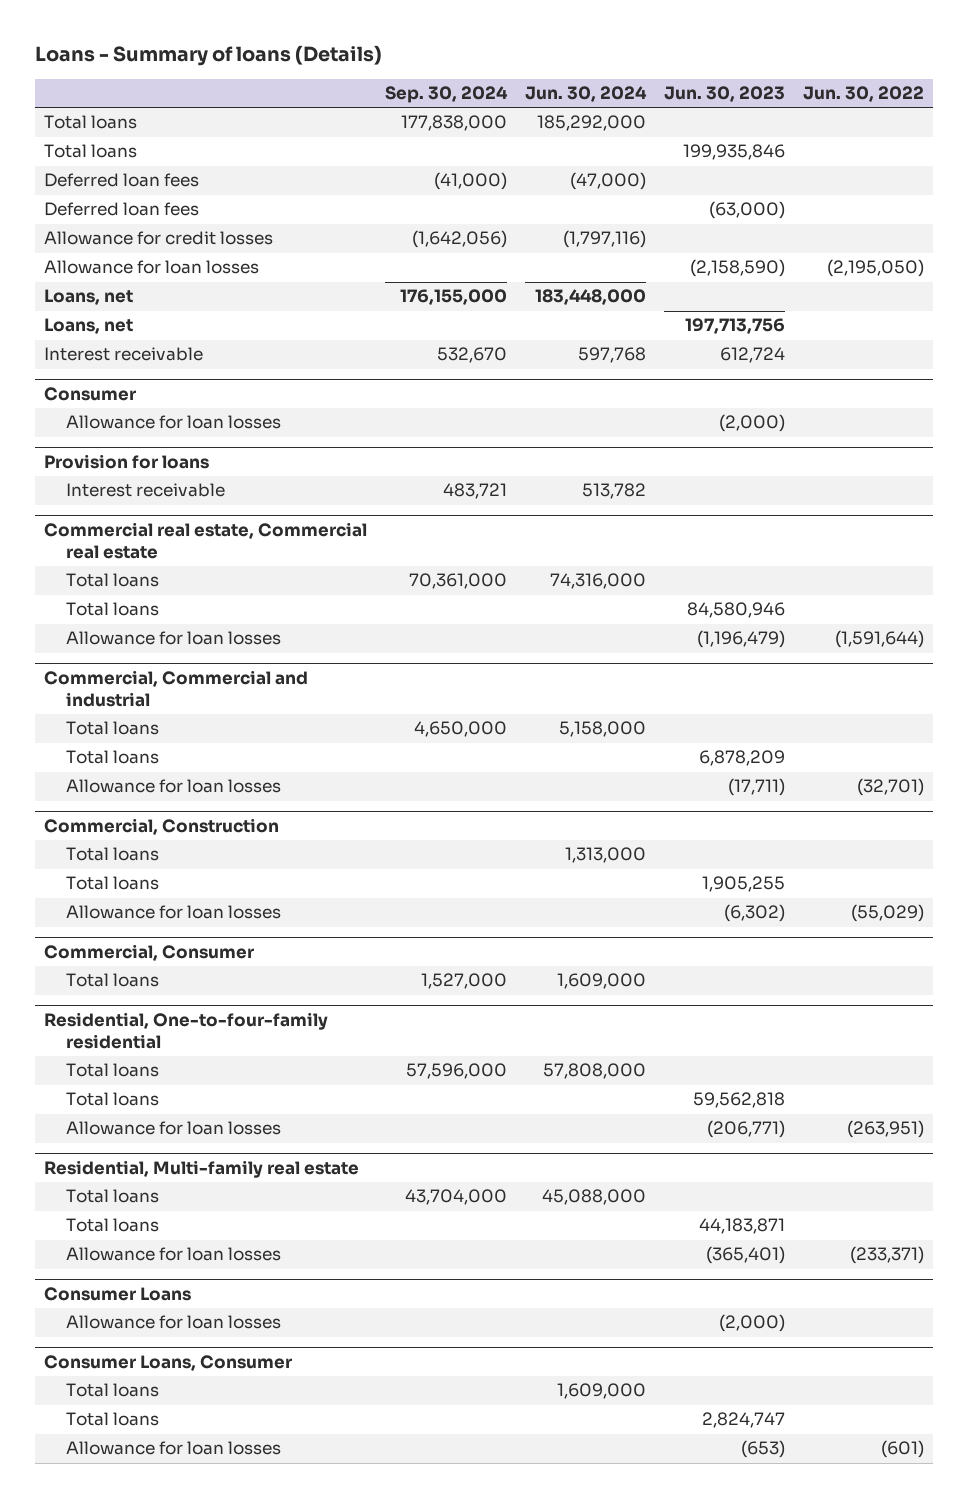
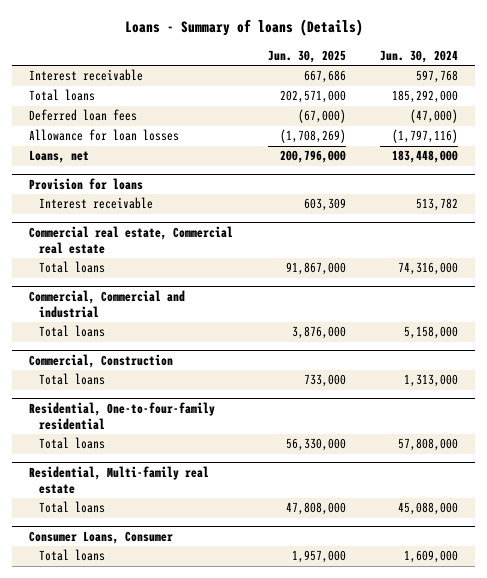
[385,86,509,104] Sep. 30, 2024 -> none
[664,86,786,103] Jun. 30, 2023 -> none
[803,86,925,103] Jun. 30, 2022 -> none
none -> [267,49,346,63] Jun. 30, 2025
[43,347,203,362] Interest receivable -> [29,69,144,82] Interest receivable
[43,144,137,159] Total loans -> none
[43,202,199,217] Deferred loan fees -> none
[43,260,259,275] Allowance for loan losses -> none
[43,231,273,246] Allowance for credit losses -> [29,129,180,142] Allowance for loan losses
[43,318,133,335] Loans, net -> none
[43,387,136,402] Consumer -> none
[66,415,282,430] Allowance for loan losses -> none
[66,602,160,617] Total loans -> none
[66,631,282,646] Allowance for loan losses -> none
[66,750,160,765] Total loans -> none
[66,779,282,794] Allowance for loan losses -> none
[66,876,160,891] Total loans -> none
[66,905,282,920] Allowance for loan losses -> none
[43,944,254,962] Commercial, Consumer -> none
[66,973,160,988] Total loans -> none
[66,1092,160,1107] Total loans -> none
[66,1121,282,1136] Allowance for loan losses -> none
[66,1218,160,1233] Total loans -> none
[66,1247,282,1262] Allowance for loan losses -> none
[43,1287,191,1302] Consumer Loans -> none
[66,1315,282,1330] Allowance for loan losses -> none
[66,1412,160,1427] Total loans -> none
[66,1441,282,1456] Allowance for loan losses -> none

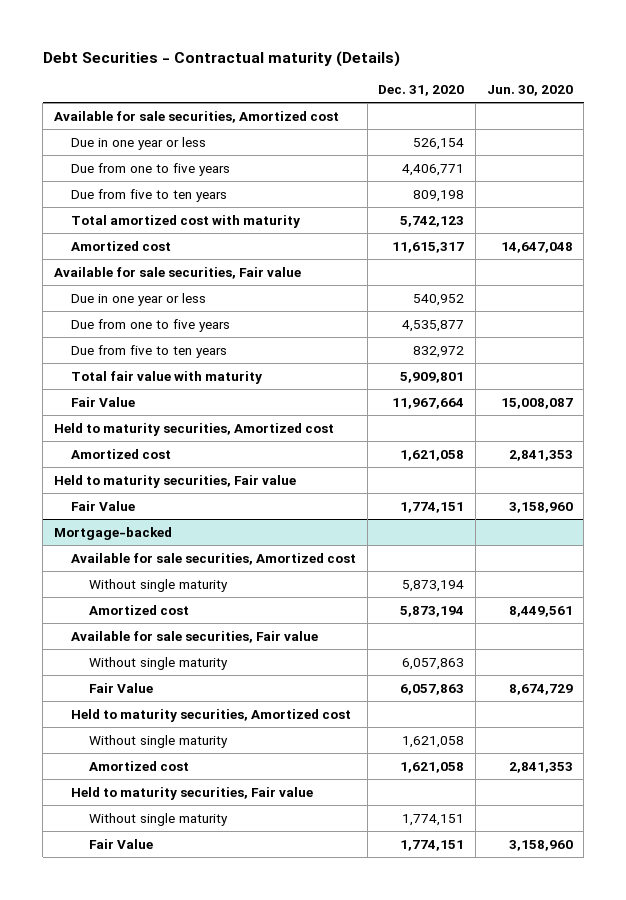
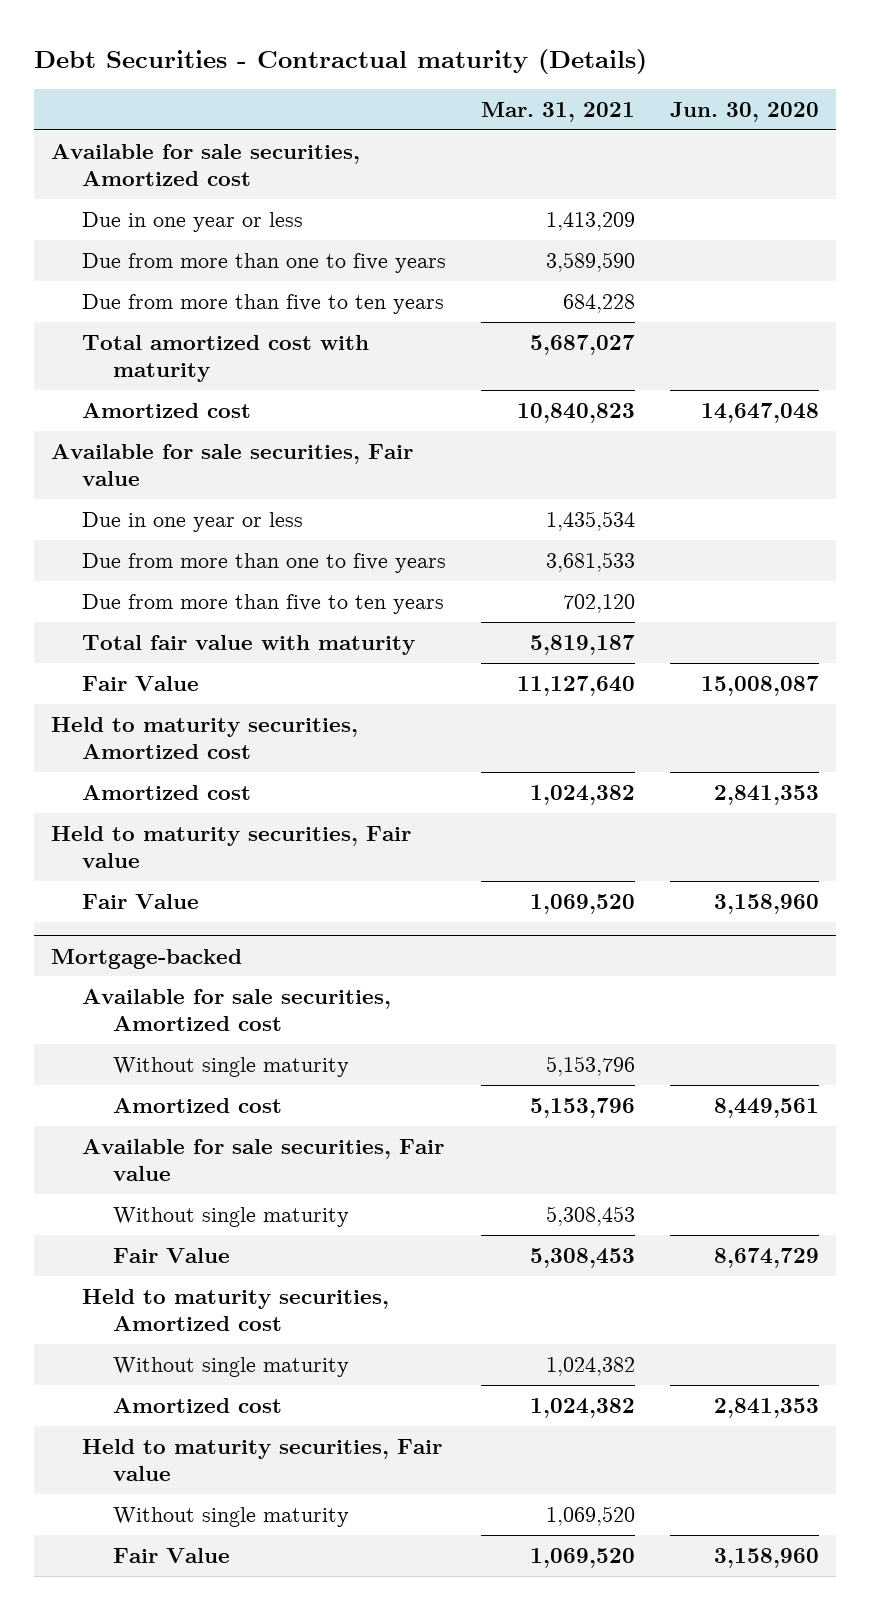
[378,85,465,97] Dec. 31, 2020 -> none
none -> [480,102,635,123] Mar. 31, 2021
[71,162,231,176] Due from one to five years -> [82,252,447,273] Due from more than one to five years
[71,188,228,202] Due from five to ten years -> [82,293,445,314] Due from more than five to ten years
[71,318,231,332] Due from one to five years -> [82,552,447,573] Due from more than one to five years
[71,344,228,358] Due from five to ten years -> [82,593,445,614] Due from more than five to ten years

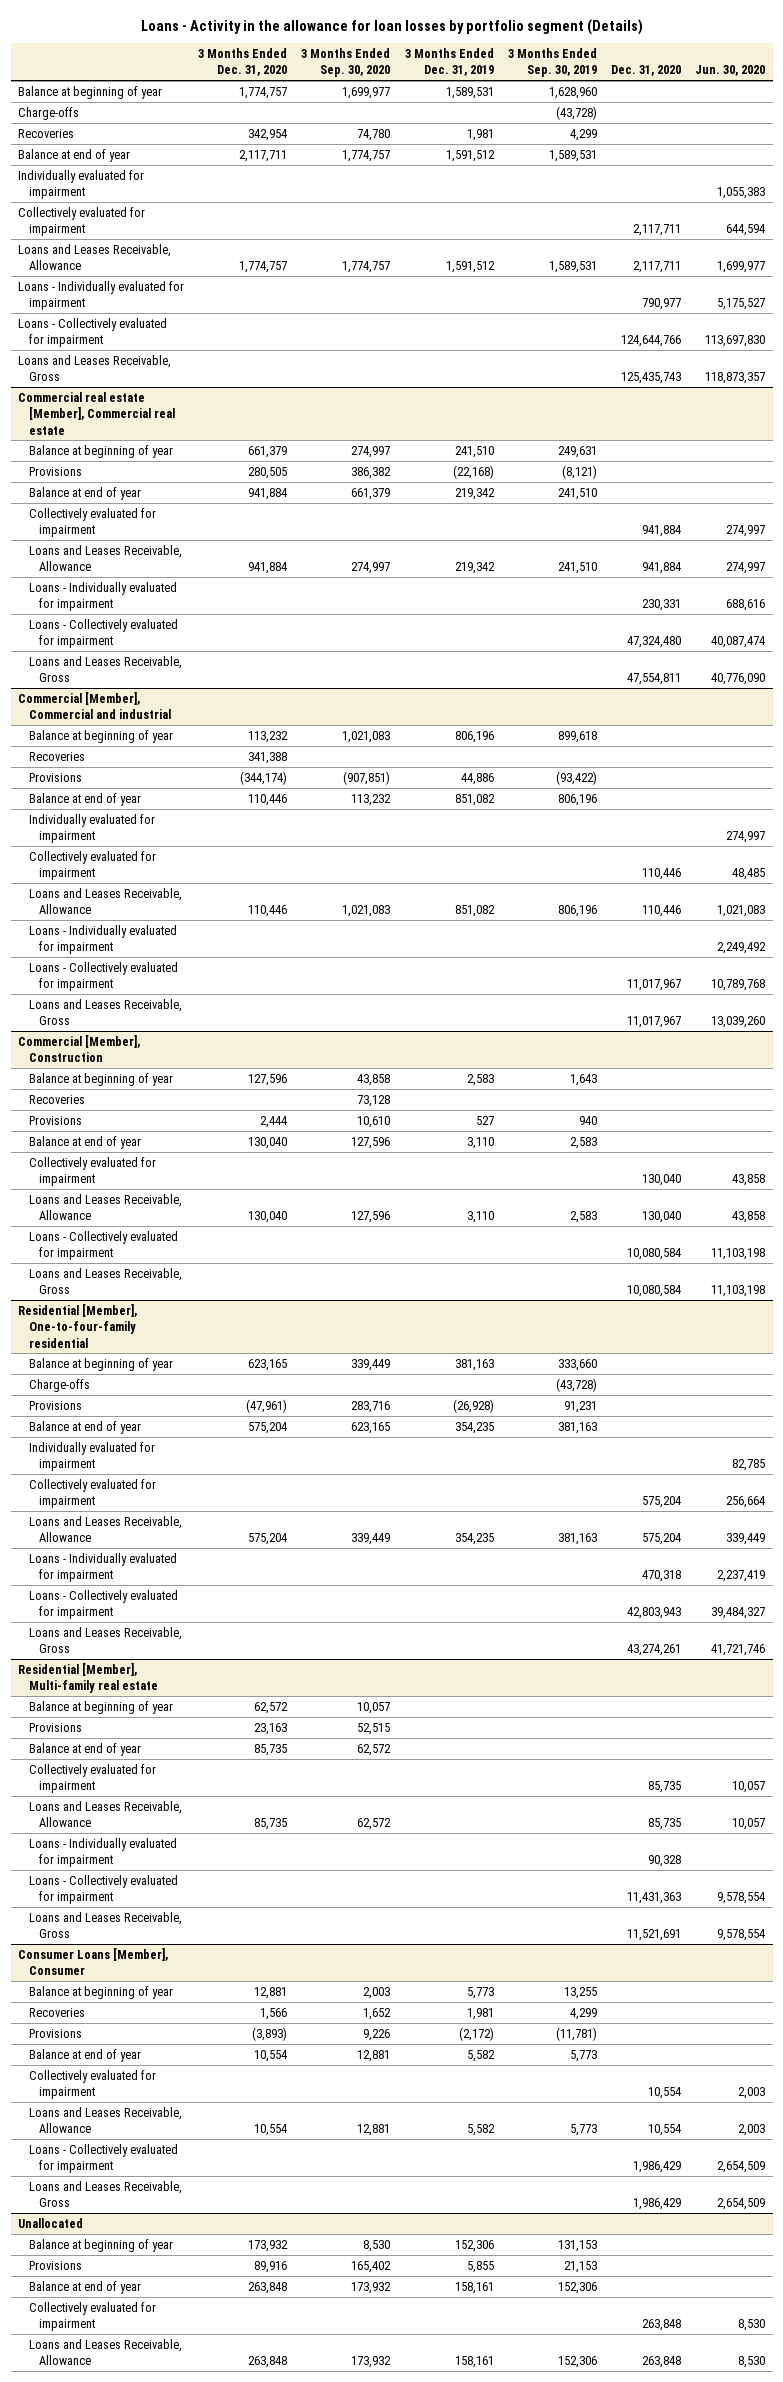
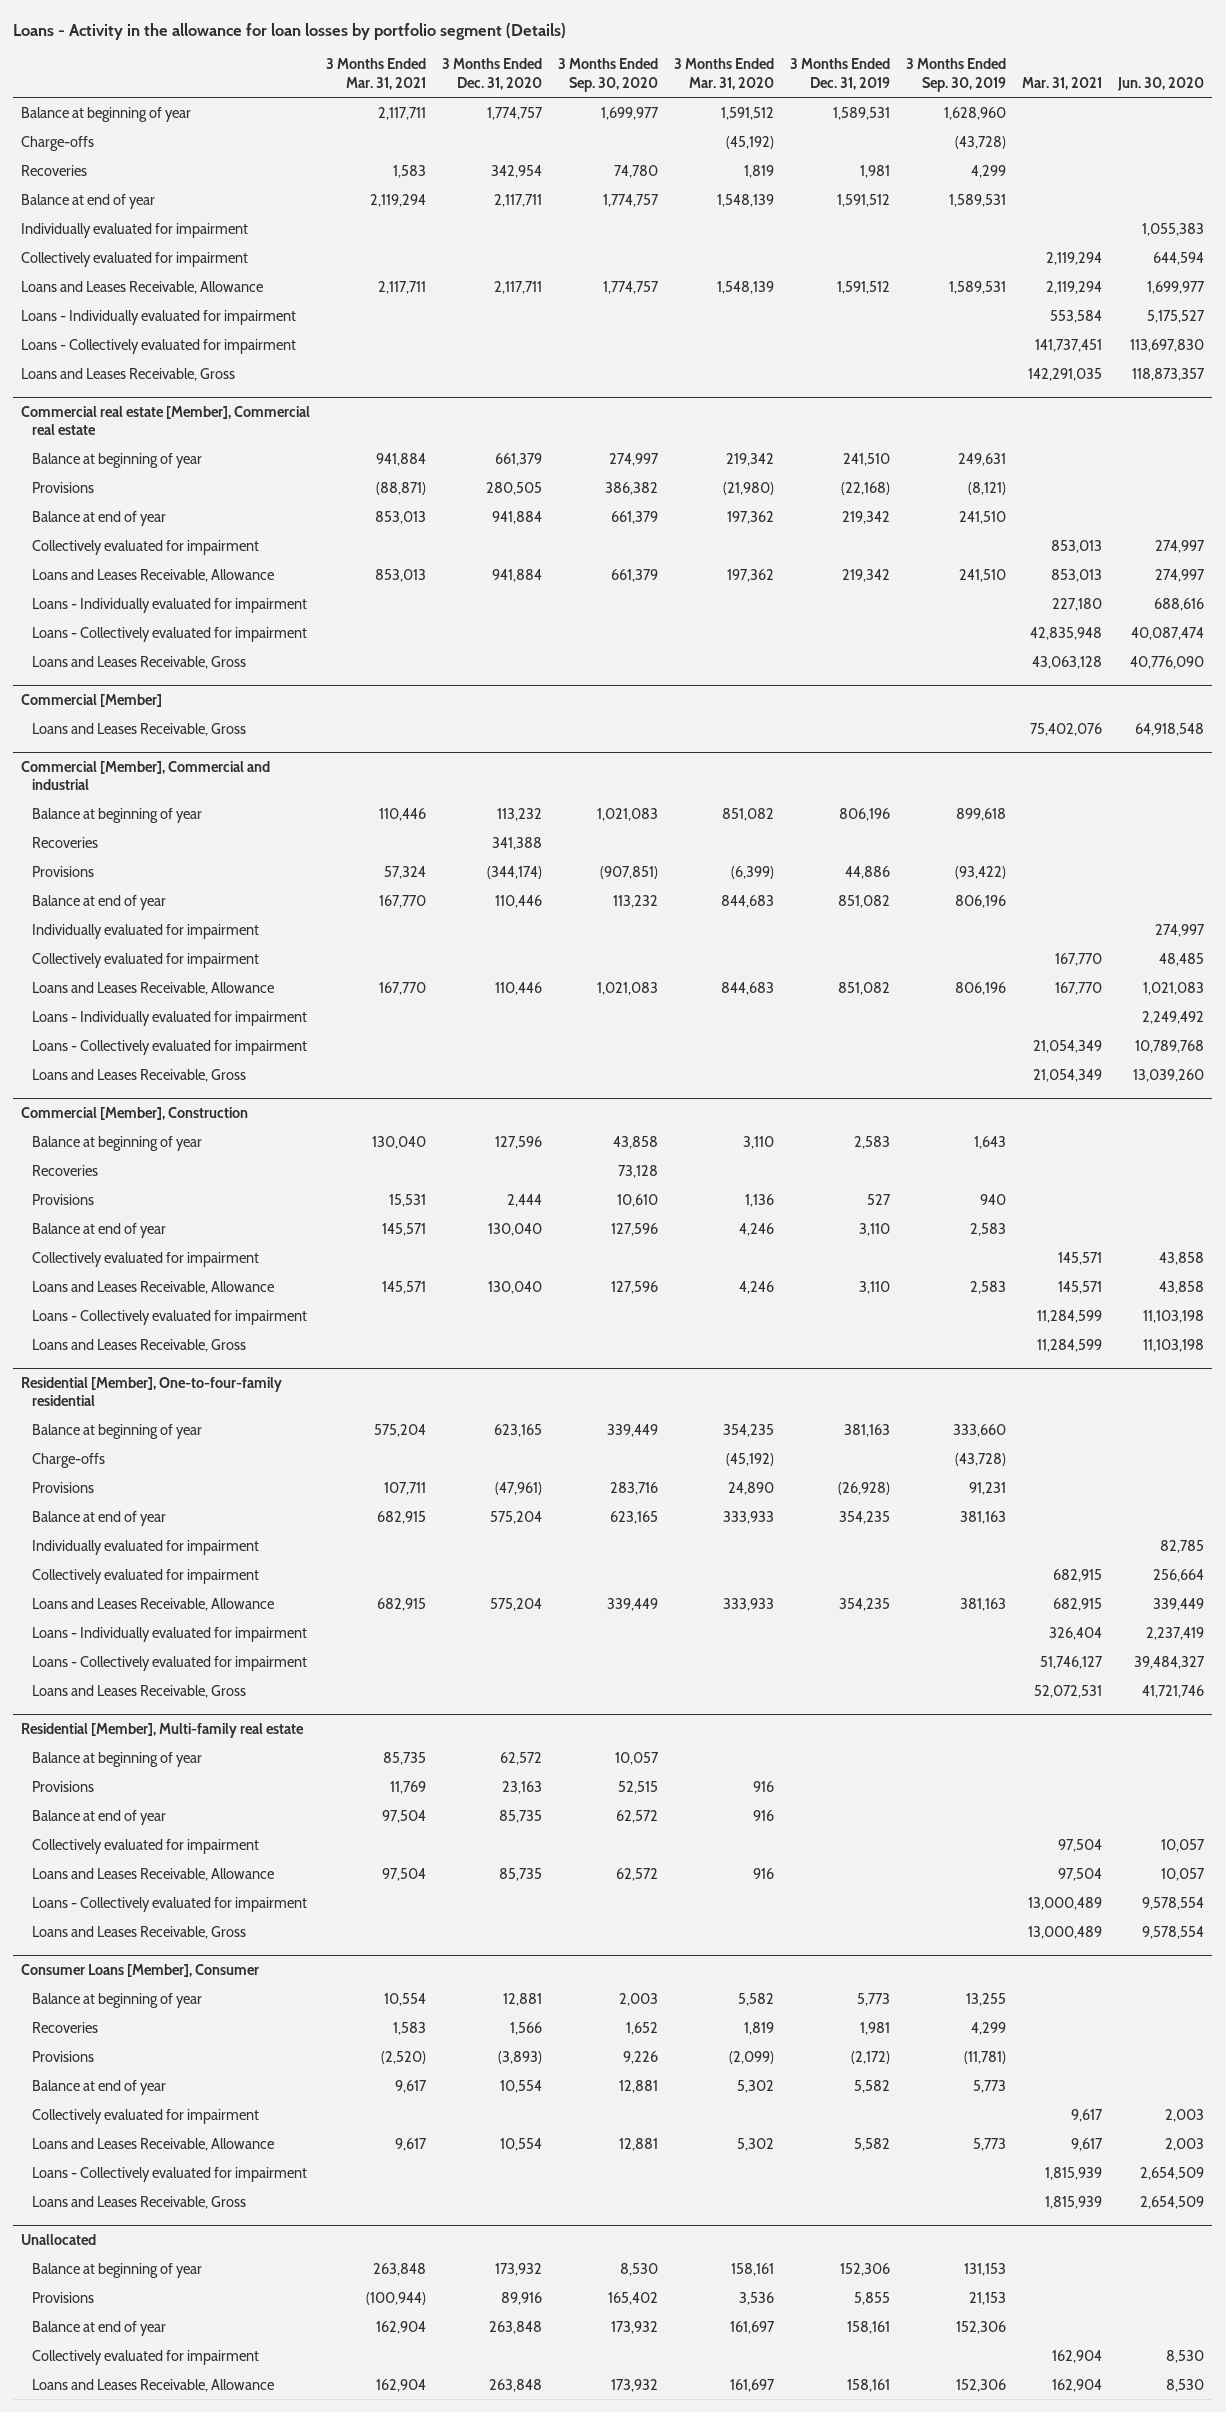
[611,65,682,77] Dec. 31, 2020 -> none
none -> [326,58,427,90] 3 Months Ended Mar. 31, 2021
none -> [674,58,775,90] 3 Months Ended Mar. 31, 2020
none -> [1022,76,1103,90] Mar. 31, 2021
[239,261,288,274] 1,774,757 -> [494,280,543,294] 2,117,711
[351,562,391,575] 274,997 -> [611,568,659,582] 661,379
none -> [21,693,163,707] Commercial [Member]
none -> [32,722,247,736] Loans and Leases Receivable, Gross
[28,1837,177,1868] Loans - Individually evaluated for impairment -> none

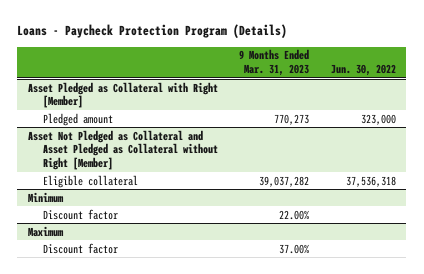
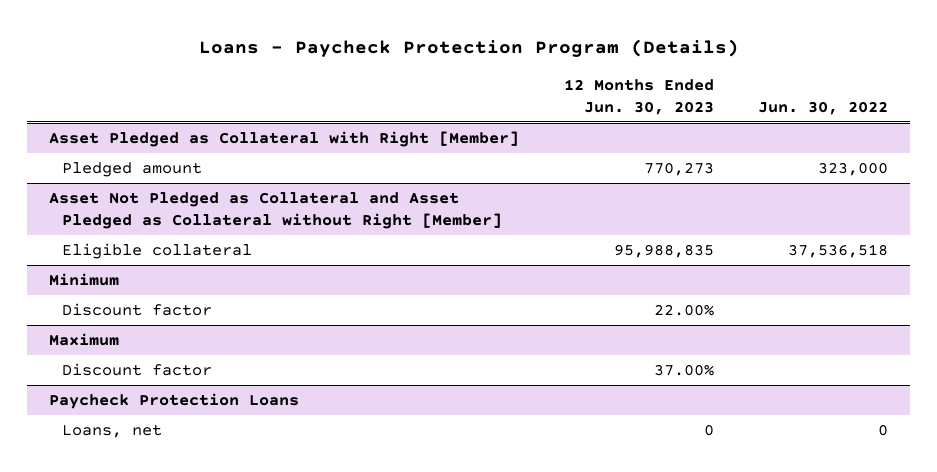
[239,49,310,77] 9 Months Ended Mar. 31, 2023 -> none
none -> [563,78,714,115] 12 Months Ended Jun. 30, 2023
[345,175,396,187] 37,536,318 -> [788,244,889,259] 37,536,518
none -> [48,393,299,410] Paycheck Protection Loans
none -> [61,424,162,439] Loans, net

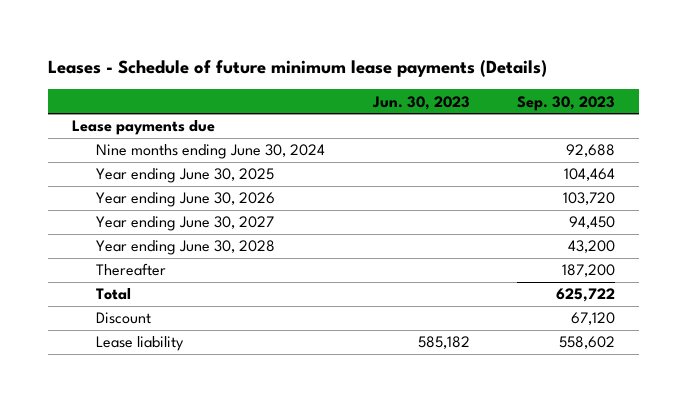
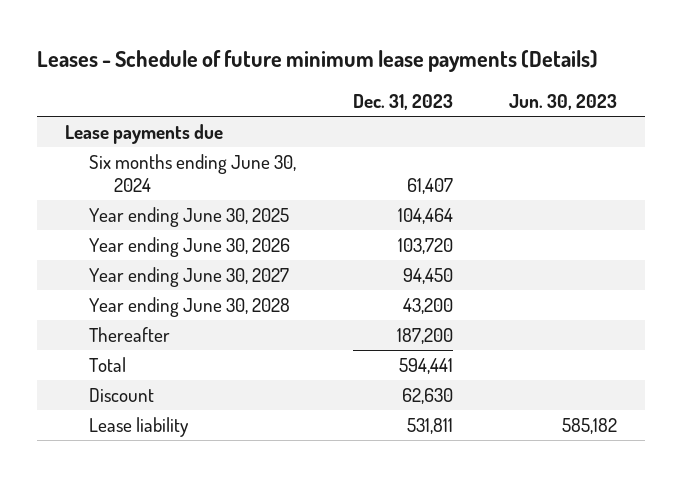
[517,95,616,111] Sep. 30, 2023 -> none
none -> [352,94,453,111] Dec. 31, 2023
[95,144,325,160] Nine months ending June 30, 2024 -> [89,154,297,192] Six months ending June 30, 2024

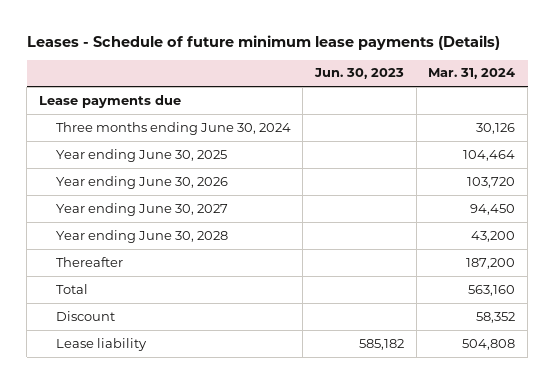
[352,94,453,111] Dec. 31, 2023 -> none
none -> [428,68,516,80] Mar. 31, 2024
[89,154,297,192] Six months ending June 30, 2024 -> [55,121,291,135] Three months ending June 30, 2024

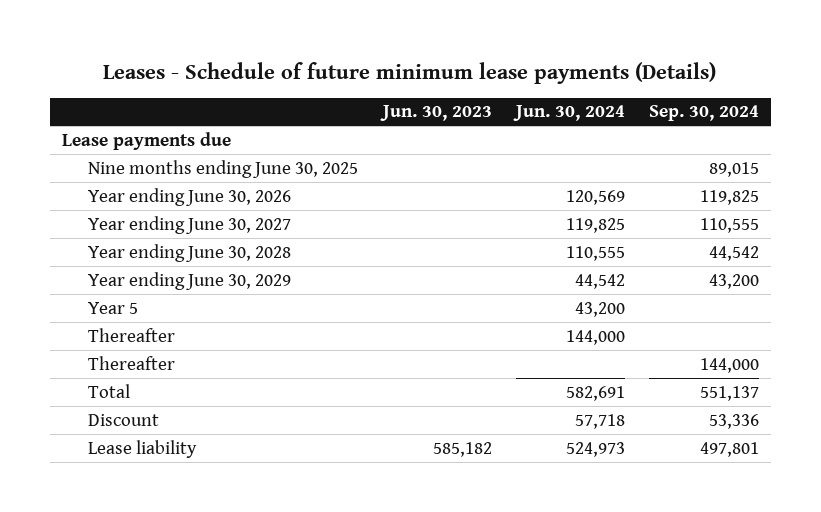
[428,68,516,80] Mar. 31, 2024 -> none
none -> [512,105,625,122] Jun. 30, 2024
none -> [649,105,760,122] Sep. 30, 2024
[55,148,227,162] Year ending June 30, 2025 -> none
[55,121,291,135] Three months ending June 30, 2024 -> [88,159,359,178] Nine months ending June 30, 2025
none -> [88,271,292,290] Year ending June 30, 2029
none -> [88,301,139,314] Year 5
none -> [88,355,176,370] Thereafter

